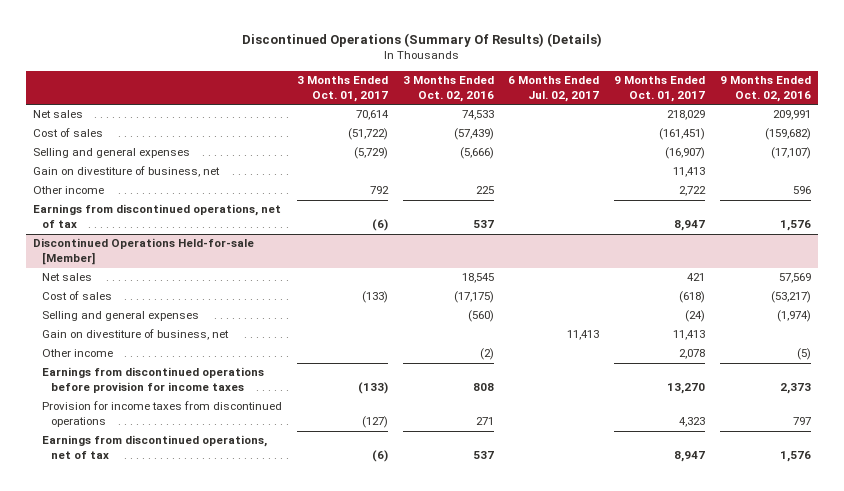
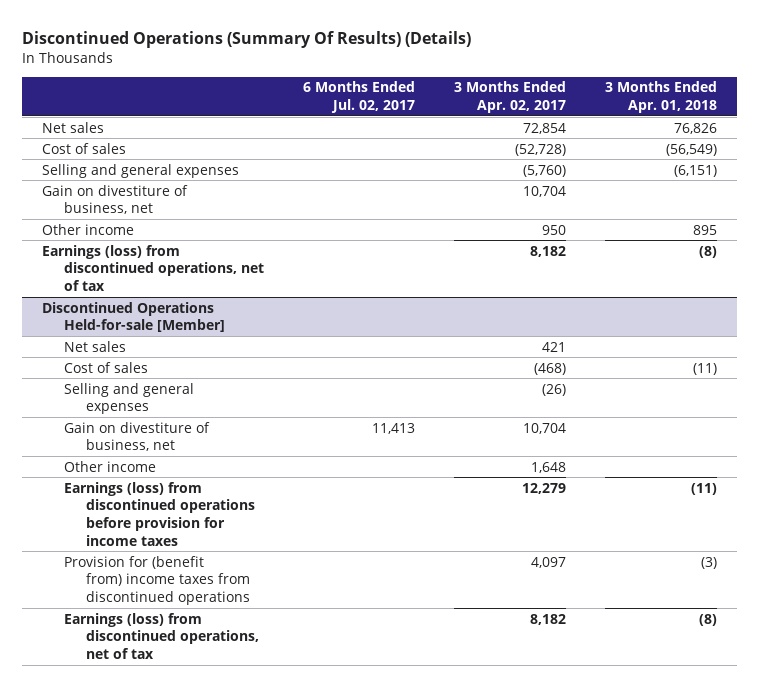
[296,76,388,103] 3 Months Ended Oct. 01, 2017 -> none
[402,76,494,103] 3 Months Ended Oct. 02, 2016 -> none
[614,76,706,103] 9 Months Ended Oct. 01, 2017 -> none
[719,76,811,103] 9 Months Ended Oct. 02, 2016 -> none
none -> [454,81,567,114] 3 Months Ended Apr. 02, 2017
none -> [605,81,718,114] 3 Months Ended Apr. 01, 2018
[33,204,282,229] Earnings from discontinued operations, net of tax -> [41,244,264,292] Earnings (loss) from discontinued operations, net of tax
[42,367,265,394] Earnings from discontinued operations before provision for income taxes -> [63,481,256,546] Earnings (loss) from discontinued operations before provision for income taxes
[42,401,283,428] Provision for income taxes from discontinued operations -> [63,555,251,606] Provision for (benefit from) income taxes from discontinued operations
[42,435,268,460] Earnings from discontinued operations, net of tax -> [63,612,260,660] Earnings (loss) from discontinued operations, net of tax

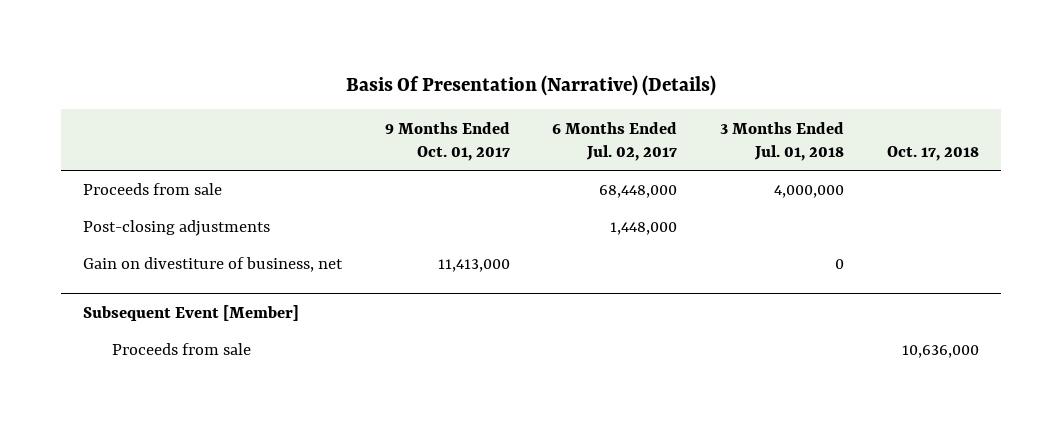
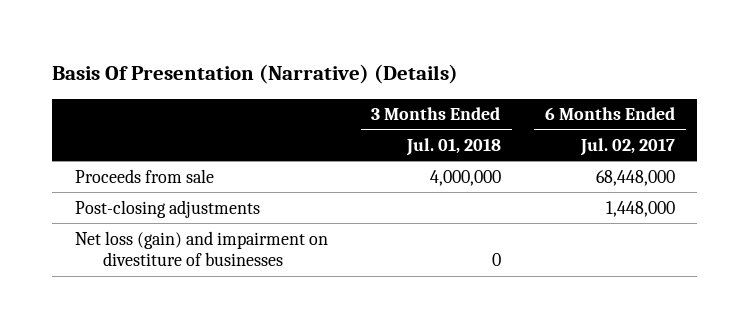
[384,121,510,162] 9 Months Ended Oct. 01, 2017 -> none
[887,146,980,162] Oct. 17, 2018 -> none
[82,304,299,321] Subsequent Event [Member] -> none
[112,343,252,356] Proceeds from sale -> none
[82,257,343,273] Gain on divestiture of business, net -> [74,230,328,267] Net loss (gain) and impairment on divestiture of businesses

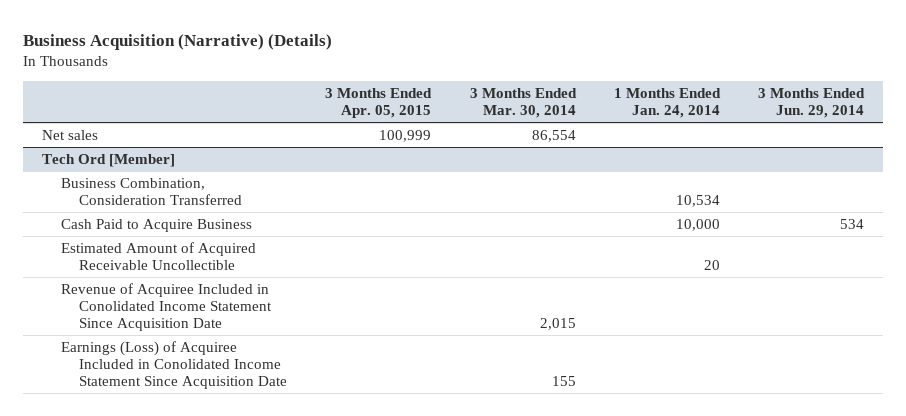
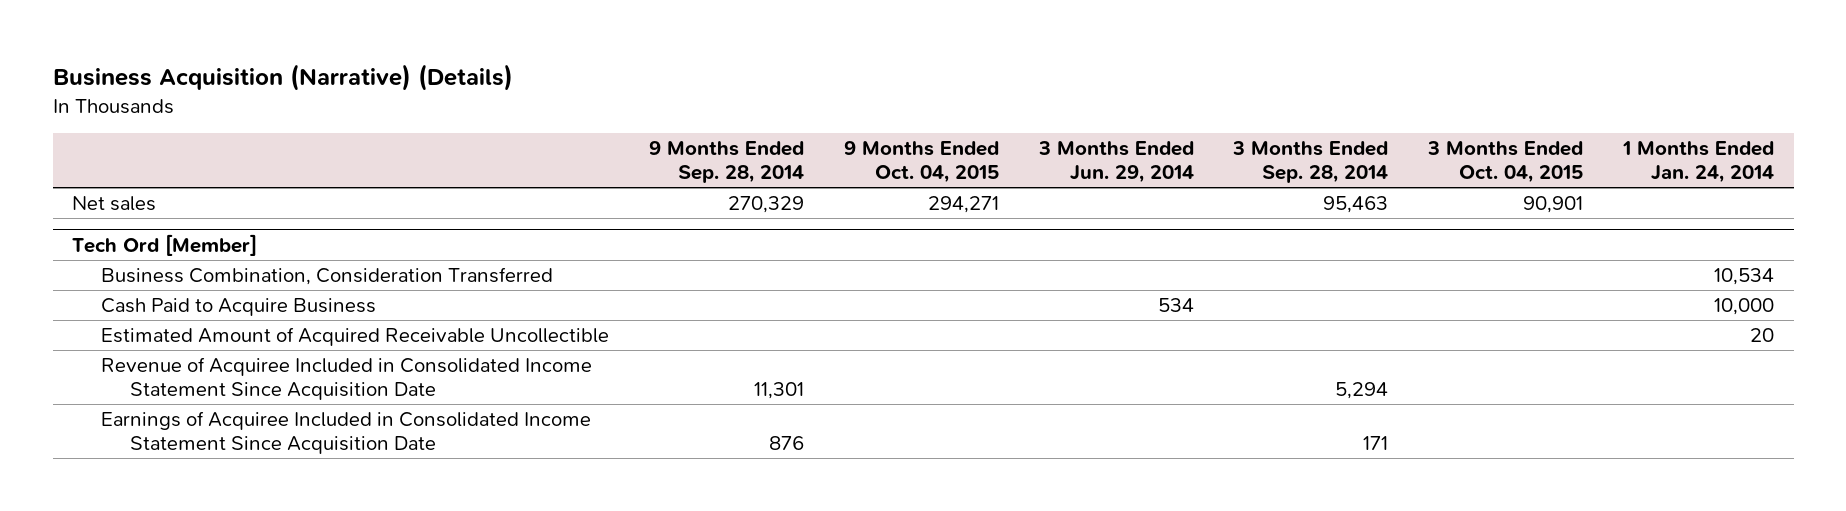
[325,87,433,118] 3 Months Ended Apr. 05, 2015 -> none
[469,87,577,118] 3 Months Ended Mar. 30, 2014 -> none
none -> [649,141,805,184] 9 Months Ended Sep. 28, 2014
none -> [843,141,999,184] 9 Months Ended Oct. 04, 2015
none -> [1232,141,1389,184] 3 Months Ended Sep. 28, 2014
none -> [1427,141,1584,184] 3 Months Ended Oct. 04, 2015
[60,282,273,332] Revenue of Acquiree Included in Conolidated Income Statement Since Acquisition Date -> [101,357,593,400] Revenue of Acquiree Included in Consolidated Income Statement Since Acquisition Date
[60,340,288,390] Earnings (Loss) of Acquiree Included in Conolidated Income Statement Since Acquisition Date -> [101,411,592,454] Earnings of Acquiree Included in Consolidated Income Statement Since Acquisition Date

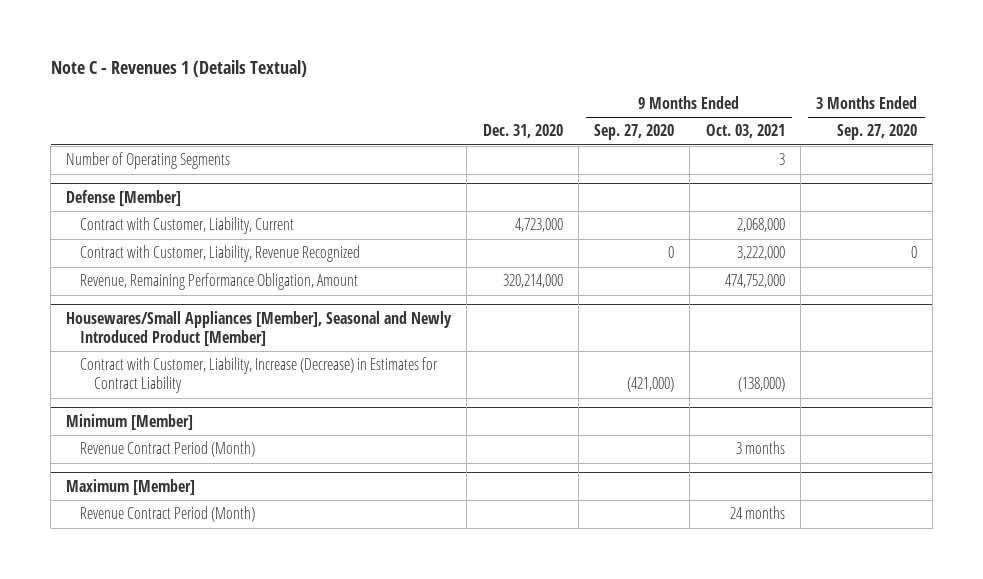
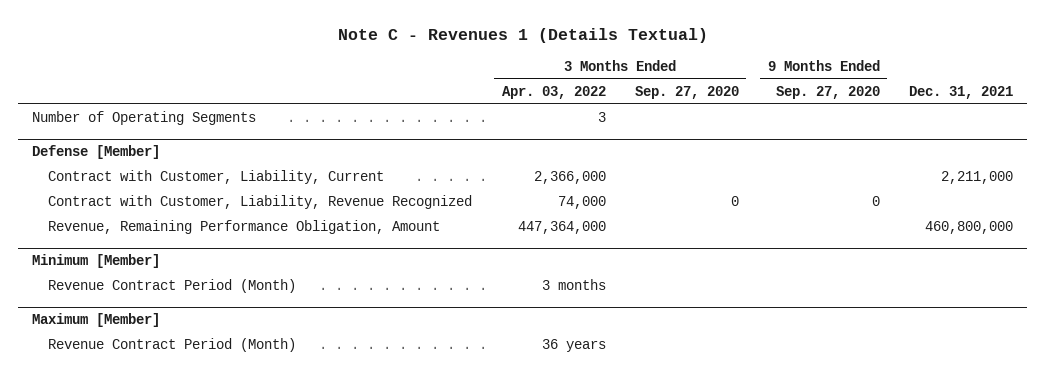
[482,124,563,139] Dec. 31, 2020 -> none
[705,124,785,139] Oct. 03, 2021 -> none
none -> [501,85,606,99] Apr. 03, 2022
none -> [908,85,1013,99] Dec. 31, 2021
[66,310,453,346] Housewares/Small Appliances [Member], Seasonal and Newly Introduced Product [Member] -> none
[80,357,439,394] Contract with Customer, Liability, Increase (Decrease) in Estimates for Contract Liability -> none

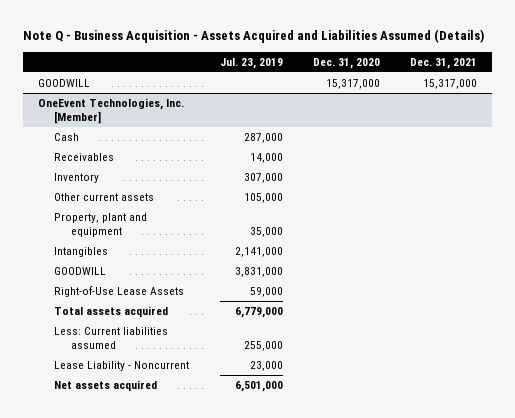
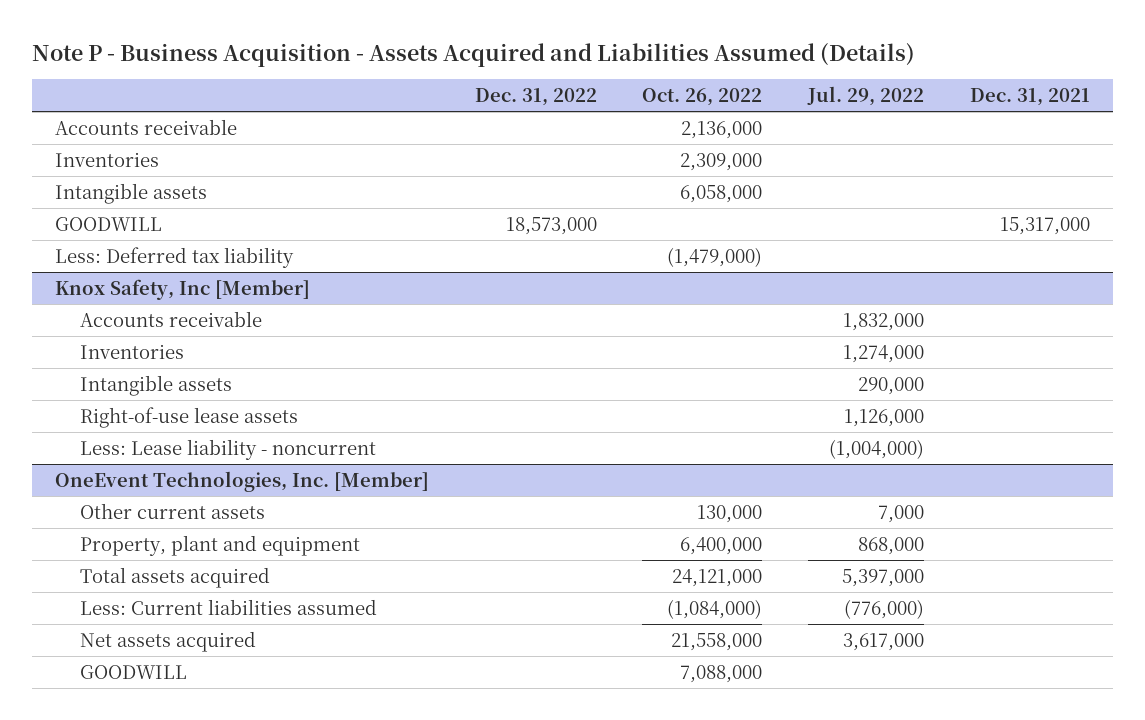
[22,29,484,44] Note Q - Business Acquisition - Assets Acquired and Liabilities Assumed (Details) -> [31,42,915,67] Note P - Business Acquisition - Assets Acquired and Liabilities Assumed (Details)
[219,57,283,69] Jul. 23, 2019 -> none
[312,57,380,69] Dec. 31, 2020 -> none
none -> [474,88,597,107] Dec. 31, 2022
none -> [642,88,763,107] Oct. 26, 2022
none -> [807,86,925,107] Jul. 29, 2022
none -> [54,118,237,135] Accounts receivable
none -> [54,151,159,167] Inventories
none -> [54,182,207,204] Intangible assets
none -> [54,246,294,268] Less: Deferred tax liability
none -> [54,278,310,300] Knox Safety, Inc [Member]
none -> [79,310,262,327] Accounts receivable
none -> [79,343,184,359] Inventories
none -> [79,374,232,396] Intangible assets
none -> [79,406,298,428] Right-of-use lease assets
none -> [79,438,376,460] Less: Lease liability - noncurrent
[54,133,80,142] Cash -> none
[54,153,115,162] Receivables -> none
[54,173,100,184] Inventory -> none
[54,247,109,258] Intangibles -> none
[54,286,185,298] Right-of-Use Lease Assets -> none
[54,361,190,372] Lease Liability - Noncurrent -> none
[54,267,107,276] GOODWILL -> [79,664,187,679] GOODWILL

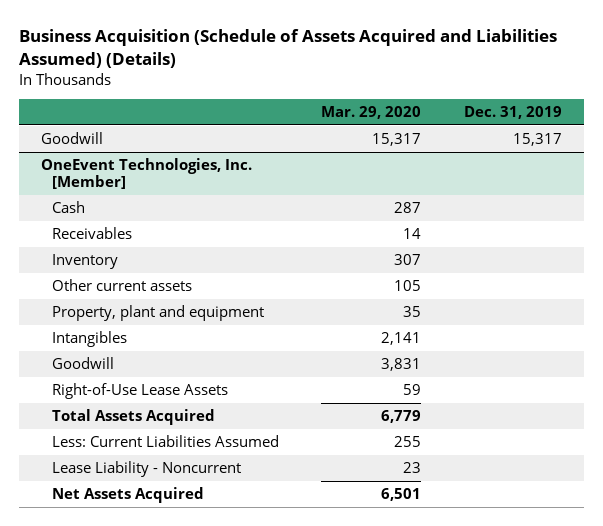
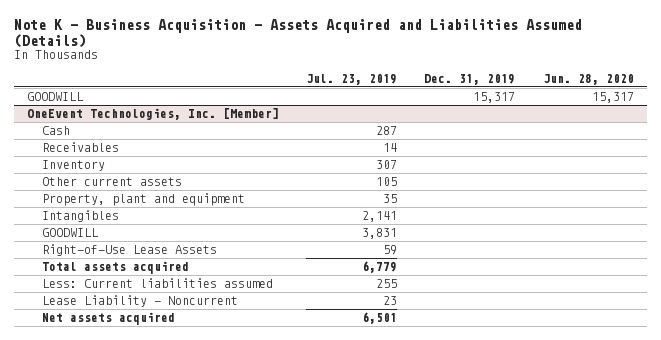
[19,29,558,68] Business Acquisition (Schedule of Assets Acquired and Liabilities Assumed) (Details) -> [13,18,582,48] Note K - Business Acquisition - Assets Acquired and Liabilities Assumed (Details)
[321,106,422,120] Mar. 29, 2020 -> none
none -> [306,73,398,85] Jul. 23, 2019
none -> [542,73,634,85] Jun. 28, 2020
[40,132,103,145] Goodwill -> [27,92,85,102] GOODWILL
[51,357,114,370] Goodwill -> [41,228,99,238] GOODWILL
[51,409,215,426] Total Assets Acquired -> [41,261,189,275] Total assets acquired
[51,435,279,448] Less: Current Liabilities Assumed -> [41,278,273,289] Less: Current liabilities assumed
[51,487,204,504] Net Assets Acquired -> [41,312,175,326] Net assets acquired

